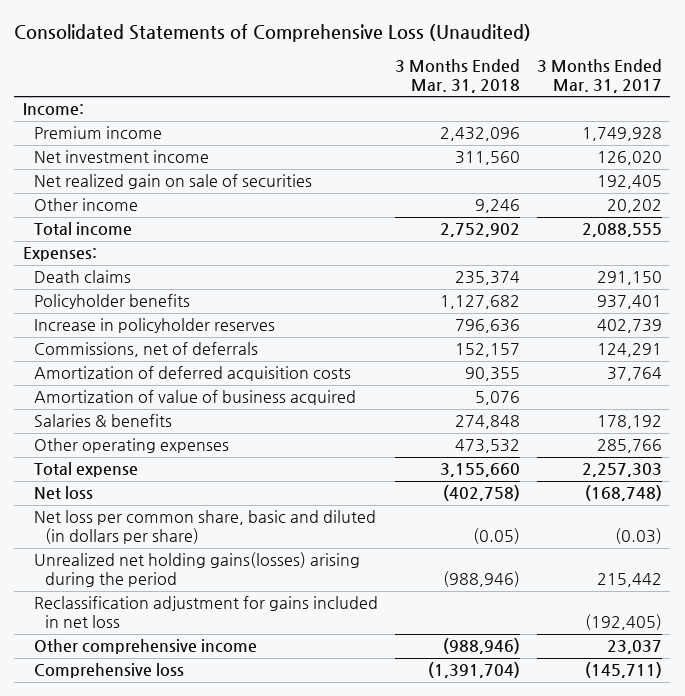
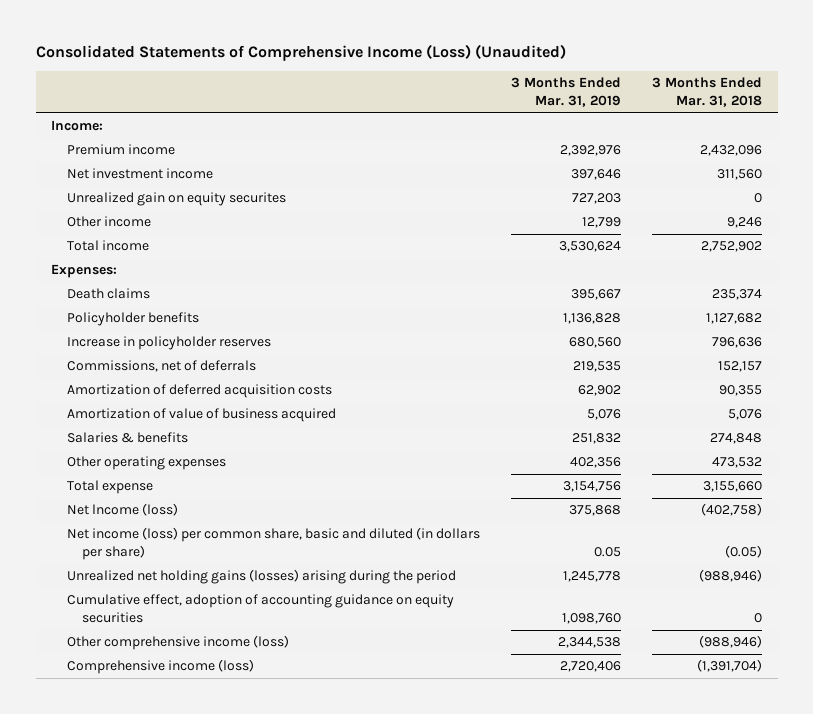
[14,24,532,43] Consolidated Statements of Comprehensive Loss (Unaudited) -> [35,44,566,62] Consolidated Statements of Comprehensive Income (Loss) (Unaudited)
[536,59,662,93] 3 Months Ended Mar. 31, 2017 -> none
none -> [510,77,621,107] 3 Months Ended Mar. 31, 2019
[33,174,312,190] Net realized gain on sale of securities -> none
none -> [66,192,286,207] Unrealized gain on equity securites
[33,596,378,629] Reclassification adjustment for gains included in net loss -> none
[33,486,93,500] Net loss -> [66,503,178,517] Net lncome (loss)
[33,510,376,545] Net loss per common share, basic and diluted (in dollars per share) -> [66,527,480,560] Net income (loss) per common share, basic and diluted (in dollars per share)
[33,552,360,588] Unrealized net holding gains(losses) arising during the period -> [66,569,456,585] Unrealized net holding gains (losses) arising during the period
none -> [66,594,454,623] Cumulative effect, adoption of accounting guidance on equity securities
[33,639,257,655] Other comprehensive income -> [66,635,289,651] Other comprehensive income (loss)
[33,663,184,679] Comprehensive loss -> [66,659,254,675] Comprehensive income (loss)

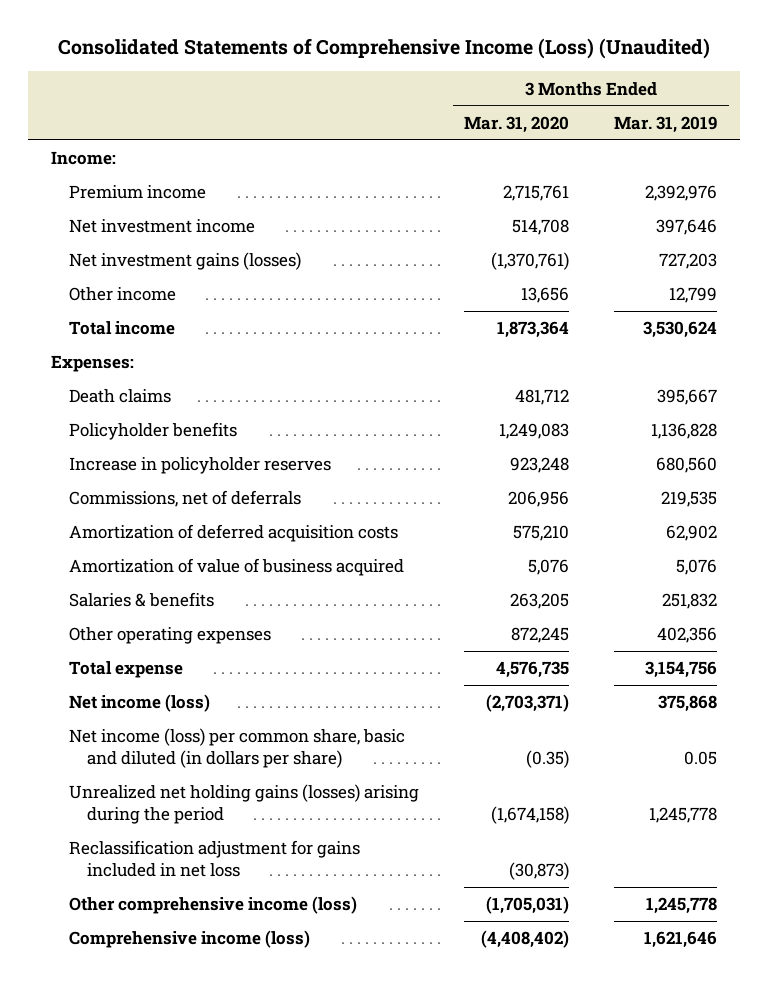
[652,77,763,107] 3 Months Ended Mar. 31, 2018 -> none
none -> [464,115,570,133] Mar. 31, 2020
[66,192,286,207] Unrealized gain on equity securites -> [68,252,301,271] Net investment gains (losses)
[66,503,178,517] Net lncome (loss) -> [68,694,210,713] Net income (loss)
[66,594,454,623] Cumulative effect, adoption of accounting guidance on equity securities -> none
none -> [68,840,360,877] Reclassification adjustment for gains included in net loss
[557,637,621,649] 2,344,538 -> [646,897,718,915] 1,245,778
[559,661,621,673] 2,720,406 -> [644,931,718,949] 1,621,646

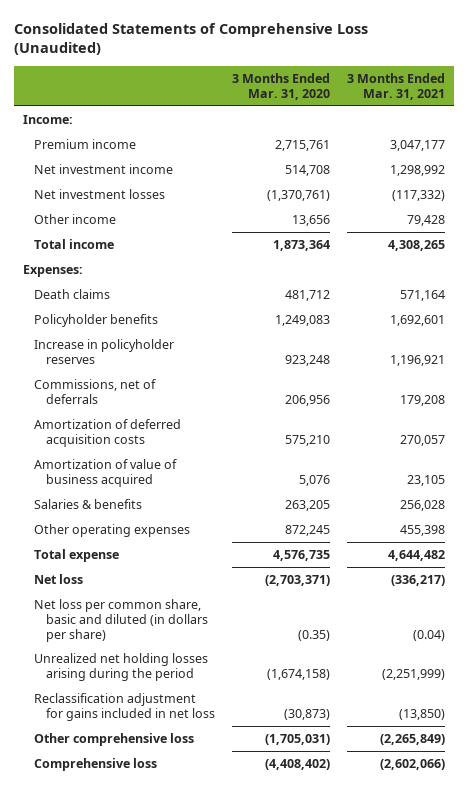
[57,38,710,60] Consolidated Statements of Comprehensive Income (Loss) (Unaudited) -> [14,22,369,56] Consolidated Statements of Comprehensive Loss (Unaudited)
[614,115,718,133] Mar. 31, 2019 -> none
none -> [347,73,446,100] 3 Months Ended Mar. 31, 2021
[68,252,301,271] Net investment gains (losses) -> [34,188,166,199] Net investment losses
[68,694,210,713] Net income (loss) -> [34,573,84,584] Net loss
[68,728,405,768] Net income (loss) per common share, basic and diluted (in dollars per share) -> [34,598,208,642] Net loss per common share, basic and diluted (in dollars per share)
[68,784,419,824] Unrealized net holding gains (losses) arising during the period -> [34,652,209,681] Unrealized net holding losses arising during the period
[68,896,357,915] Other comprehensive income (loss) -> [34,732,195,746] Other comprehensive loss
[68,930,310,949] Comprehensive income (loss) -> [34,757,158,771] Comprehensive loss

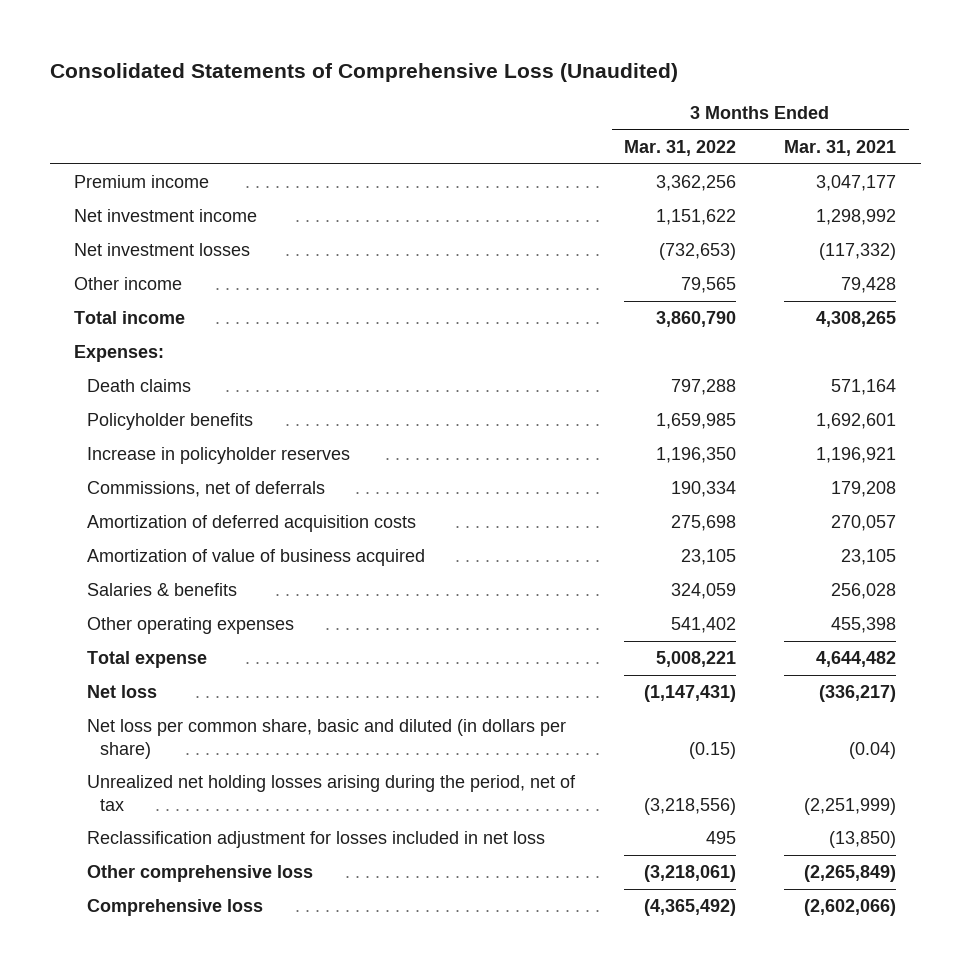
[231,73,330,100] 3 Months Ended Mar. 31, 2020 -> none
none -> [623,140,736,157] Mar. 31, 2022
[22,114,73,124] Income: -> none
[34,652,209,681] Unrealized net holding losses arising during the period -> [87,775,577,811] Unrealized net holding losses arising during the period, net of tax
[34,692,215,721] Reclassification adjustment for gains included in net loss -> [87,831,546,849] Reclassification adjustment for losses included in net loss

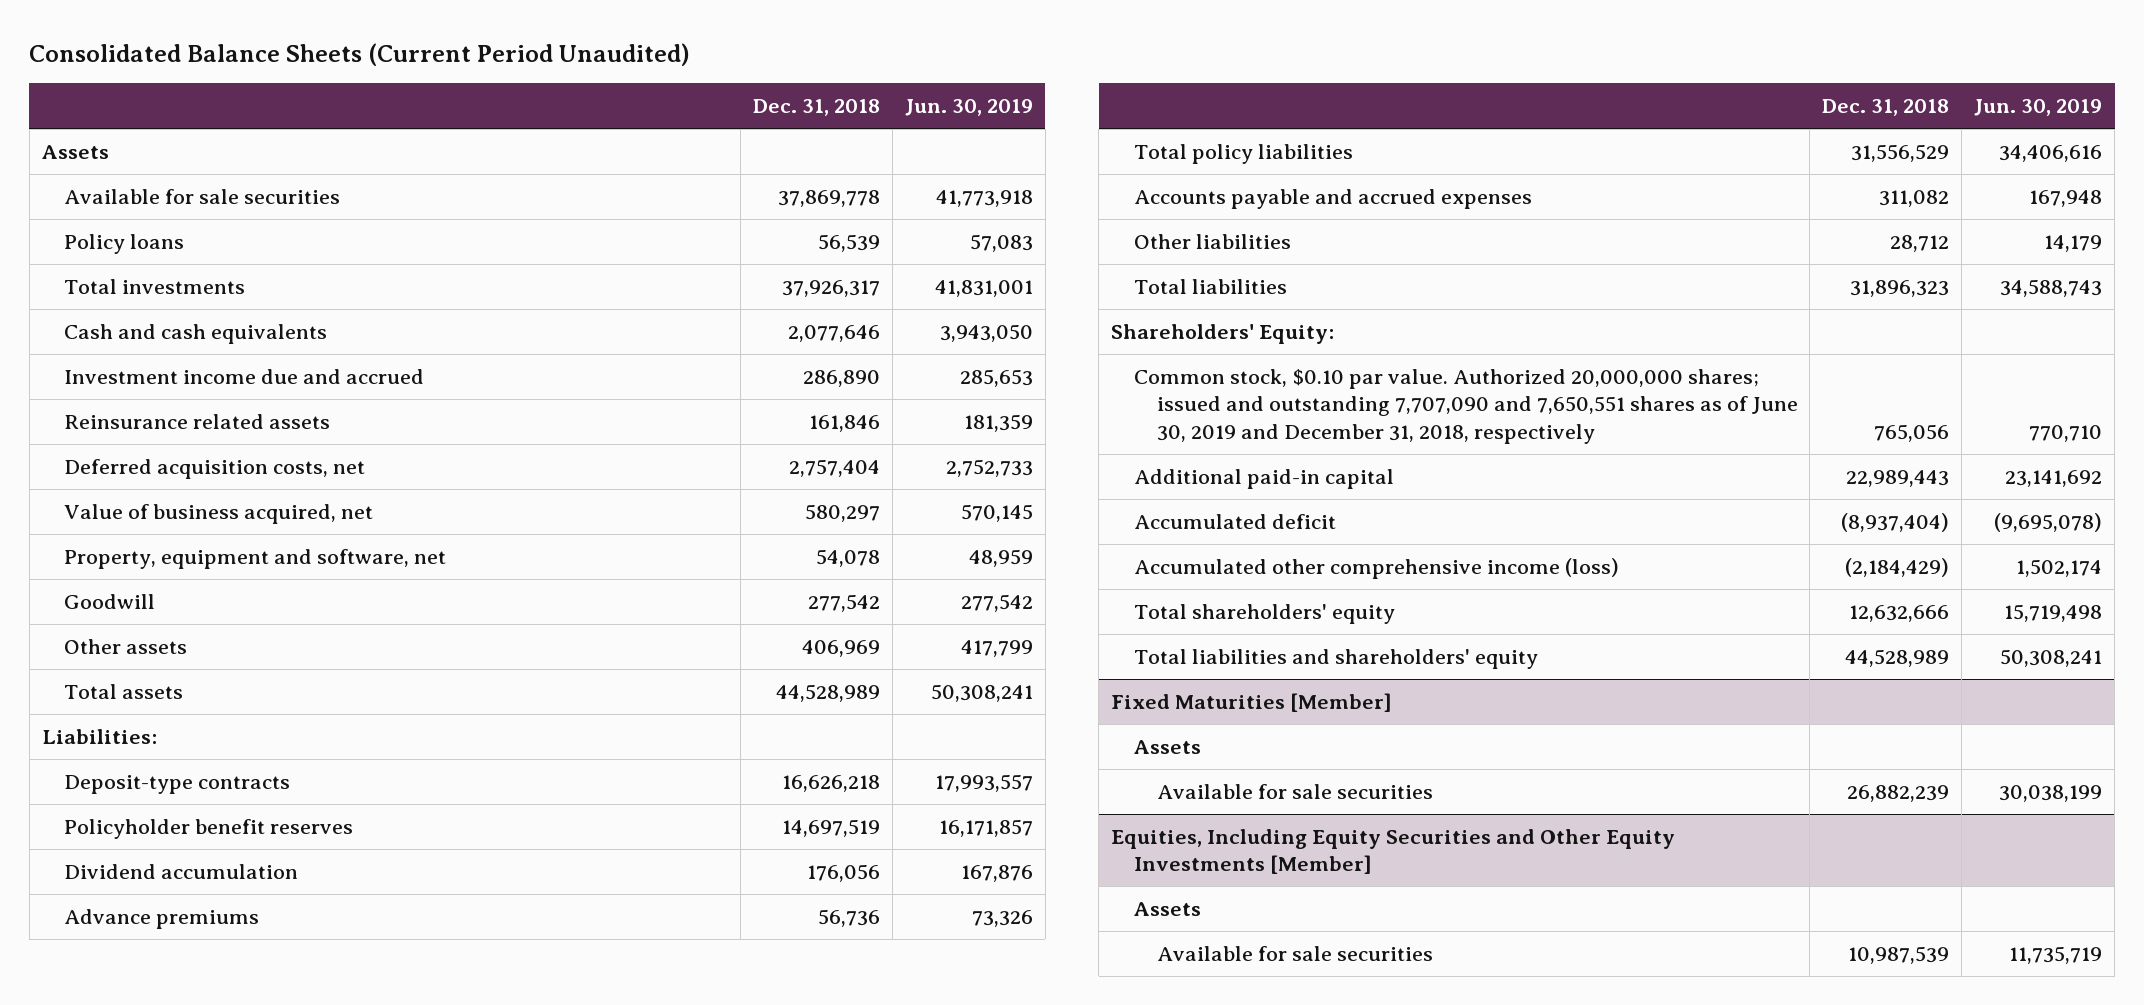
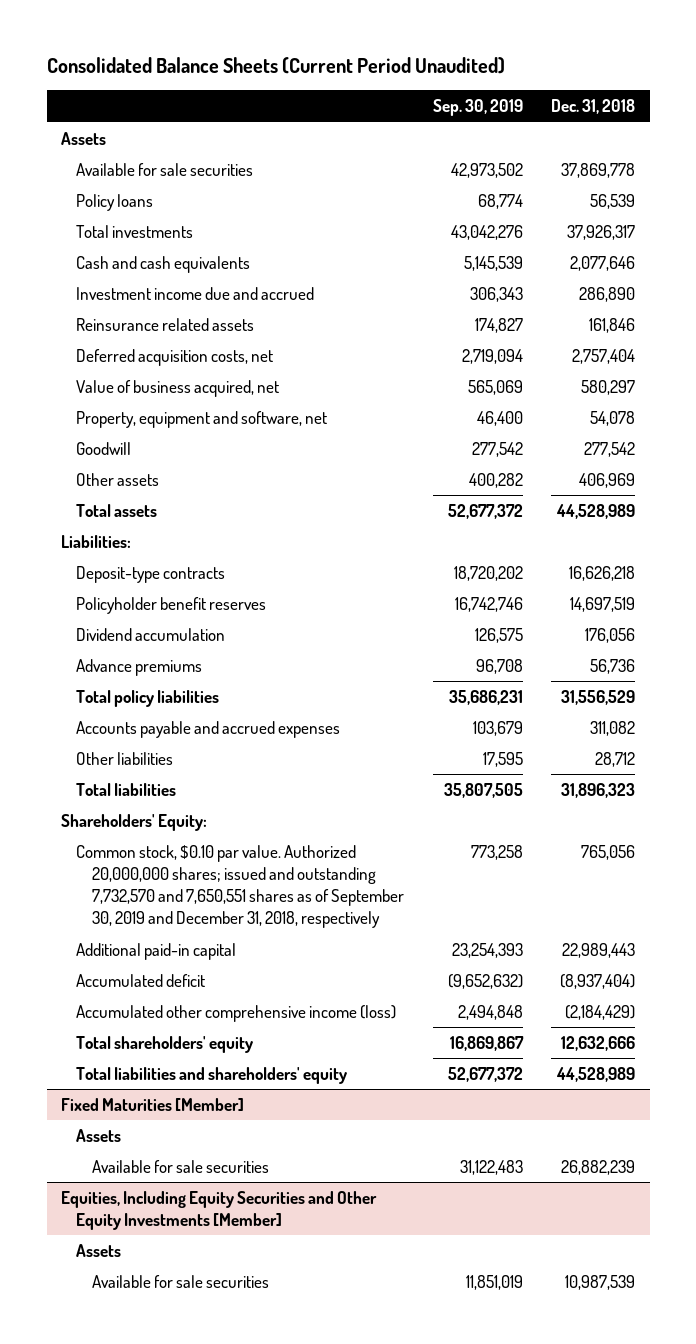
[904,99,1033,117] Jun. 30, 2019 -> none
none -> [432,99,523,117] Sep. 30, 2019
[1133,368,1798,444] Common stock, $0.10 par value. Authorized 20,000,000 shares; issued and outstanding 7,707,090 and 7,650,551 shares as of June 30, 2019 and December 31, 2018, respectively -> [76,844,404,929] Common stock, $0.10 par value. Authorized 20,000,000 shares; issued and outstanding 7,732,570 and 7,650,551 shares as of September 30, 2019 and December 31, 2018, respectively

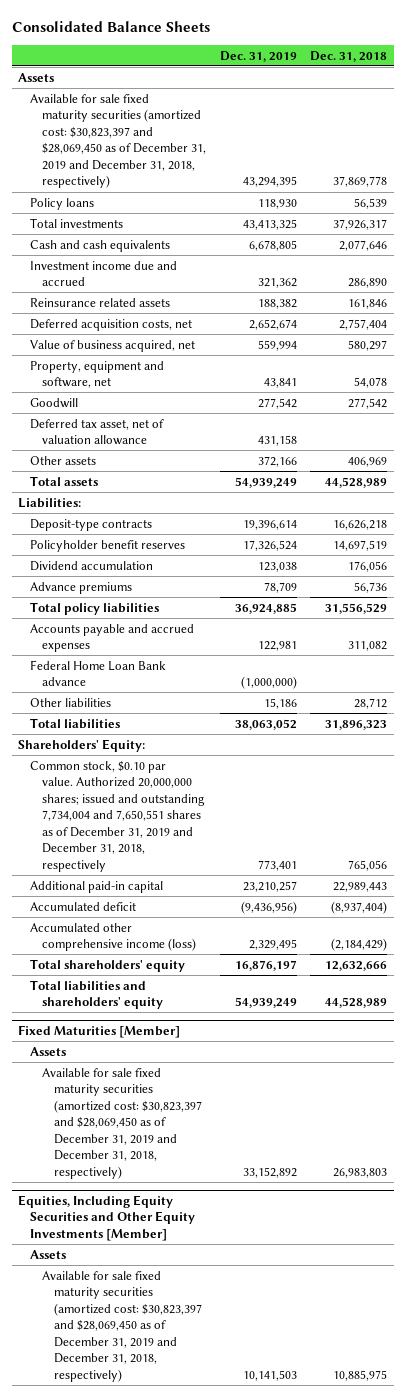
[46,57,505,75] Consolidated Balance Sheets (Current Period Unaudited) -> [11,20,210,32] Consolidated Balance Sheets
[432,99,523,117] Sep. 30, 2019 -> none
none -> [219,50,297,62] Dec. 31, 2019
[76,162,254,176] Available for sale securities -> [30,93,207,189] Available for sale fixed maturity securities (amortized cost: $30,823,397 and $28,069,450 as of December 31, 2019 and December 31, 2018, respectively)
none -> [30,418,165,446] Deferred tax asset, net of valuation allowance
none -> [30,659,167,687] Federal Home Loan Bank advance
[76,844,404,929] Common stock, $0.10 par value. Authorized 20,000,000 shares; issued and outstanding 7,732,570 and 7,650,551 shares as of September 30, 2019 and December 31, 2018, respectively -> [30,760,206,872] Common stock, $0.10 par value. Authorized 20,000,000 shares; issued and outstanding 7,734,004 and 7,650,551 shares as of December 31, 2019 and December 31, 2018, respectively
[91,1159,269,1173] Available for sale securities -> none
none -> [42,1067,203,1179] Available for sale fixed maturity securities (amortized cost: $30,823,397 and $28,069,450 as of December 31, 2019 and December 31, 2018, respectively)
[91,1274,269,1288] Available for sale securities -> none
none -> [42,1270,203,1382] Available for sale fixed maturity securities (amortized cost: $30,823,397 and $28,069,450 as of December 31, 2019 and December 31, 2018, respectively)

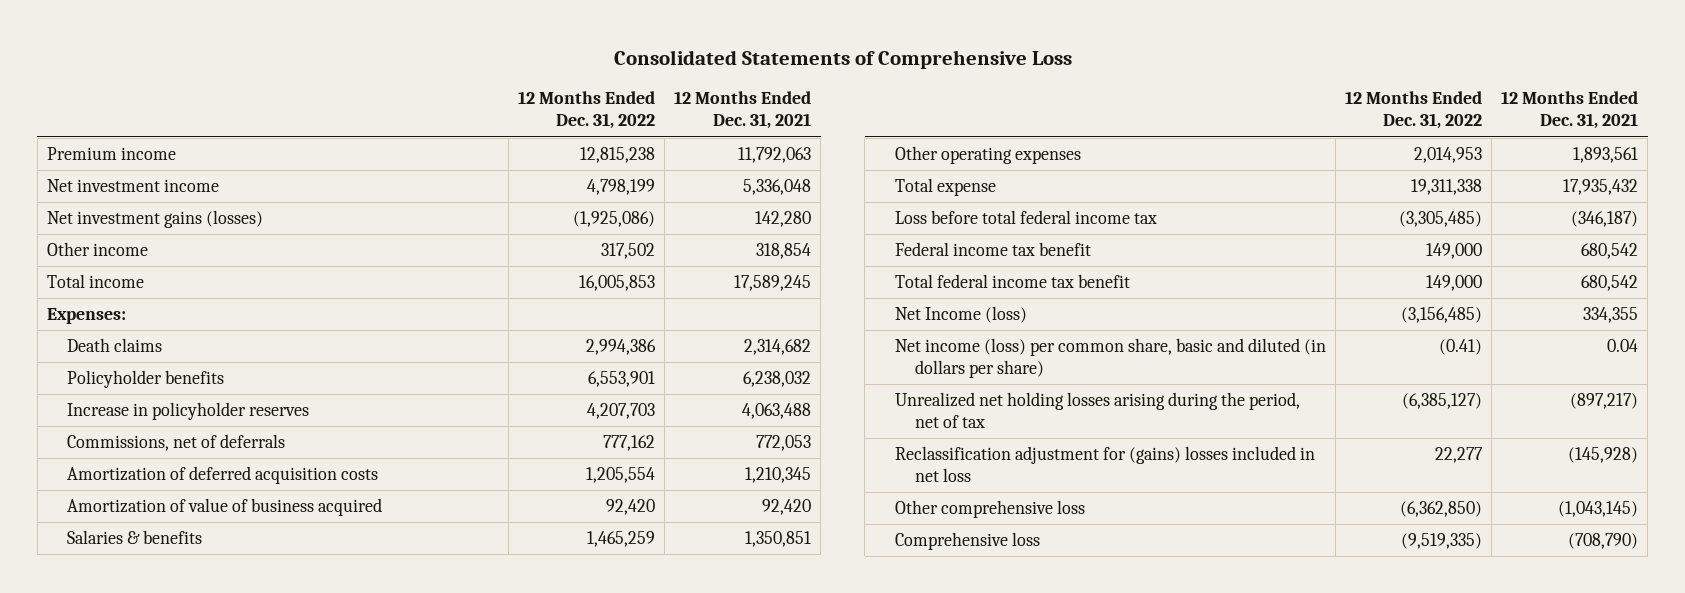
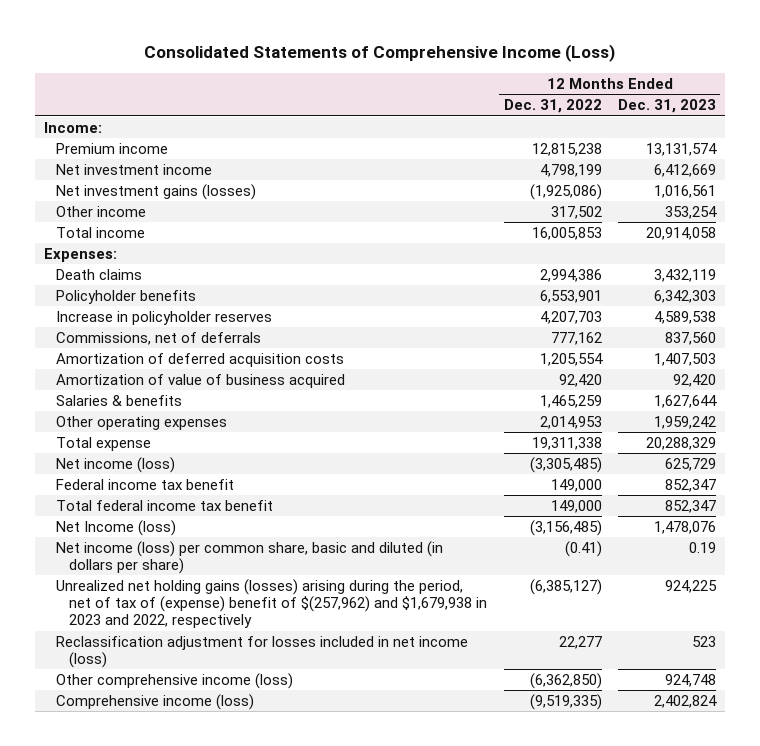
[613,49,1072,69] Consolidated Statements of Comprehensive Loss -> [144,44,616,63] Consolidated Statements of Comprehensive Income (Loss)
[673,91,811,130] 12 Months Ended Dec. 31, 2021 -> none
none -> [618,99,717,114] Dec. 31, 2023
none -> [43,121,102,133] Income:
[894,210,1157,225] Loss before total federal income tax -> [56,456,176,473] Net income (loss)
[894,392,1300,429] Unrealized net holding losses arising during the period, net of tax -> [56,578,487,629] Unrealized net holding gains (losses) arising during the period, net of tax of (expense) benefit of $(257,962) and $1,679,938 in 2023 and 2022, respectively
[894,446,1315,483] Reclassification adjustment for (gains) losses included in net loss -> [56,635,469,669] Reclassification adjustment for losses included in net income (loss)
[894,500,1085,519] Other comprehensive loss -> [56,672,294,689] Other comprehensive income (loss)
[894,532,1040,551] Comprehensive loss -> [56,693,255,710] Comprehensive income (loss)

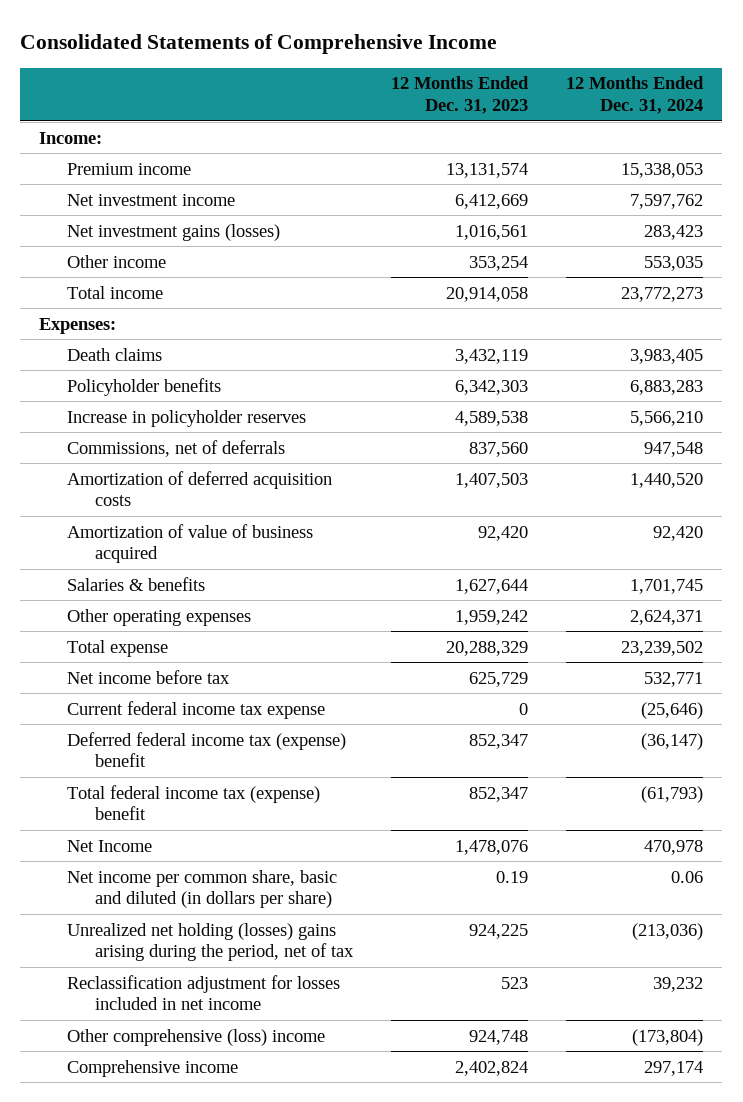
[144,44,616,63] Consolidated Statements of Comprehensive Income (Loss) -> [20,34,498,55] Consolidated Statements of Comprehensive Income
[503,99,602,114] Dec. 31, 2022 -> none
none -> [566,76,705,114] 12 Months Ended Dec. 31, 2024
[56,456,176,473] Net income (loss) -> [67,669,231,684] Net income before tax
none -> [67,700,326,719] Current federal income tax expense
[56,478,235,490] Federal income tax benefit -> [67,731,347,768] Deferred federal income tax (expense) benefit
[56,499,274,511] Total federal income tax benefit -> [67,784,321,821] Total federal income tax (expense) benefit
[56,519,177,536] Net Income (loss) -> [67,839,153,852] Net Income
[56,540,444,575] Net income (loss) per common share, basic and diluted (in dollars per share) -> [67,869,338,909] Net income per common share, basic and diluted (in dollars per share)
[56,578,487,629] Unrealized net holding gains (losses) arising during the period, net of tax of (expense) benefit of $(257,962) and $1,679,938 in 2023 and 2022, respectively -> [67,922,355,962] Unrealized net holding (losses) gains arising during the period, net of tax
[56,635,469,669] Reclassification adjustment for losses included in net income (loss) -> [67,974,341,1011] Reclassification adjustment for losses included in net income
[56,672,294,689] Other comprehensive income (loss) -> [67,1028,326,1046] Other comprehensive (loss) income
[56,693,255,710] Comprehensive income (loss) -> [67,1059,239,1077] Comprehensive income

